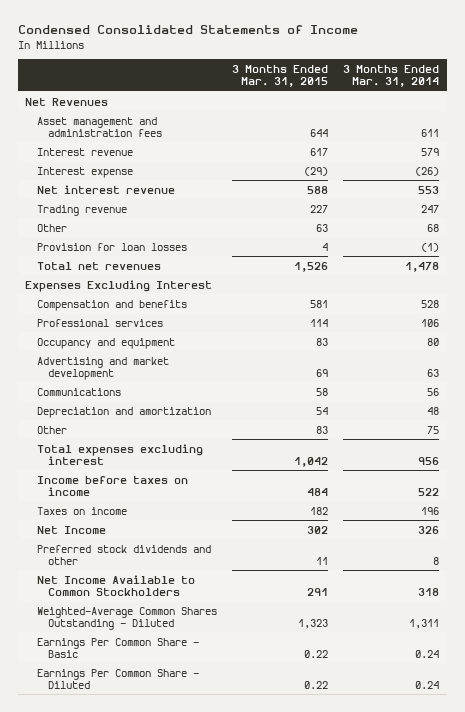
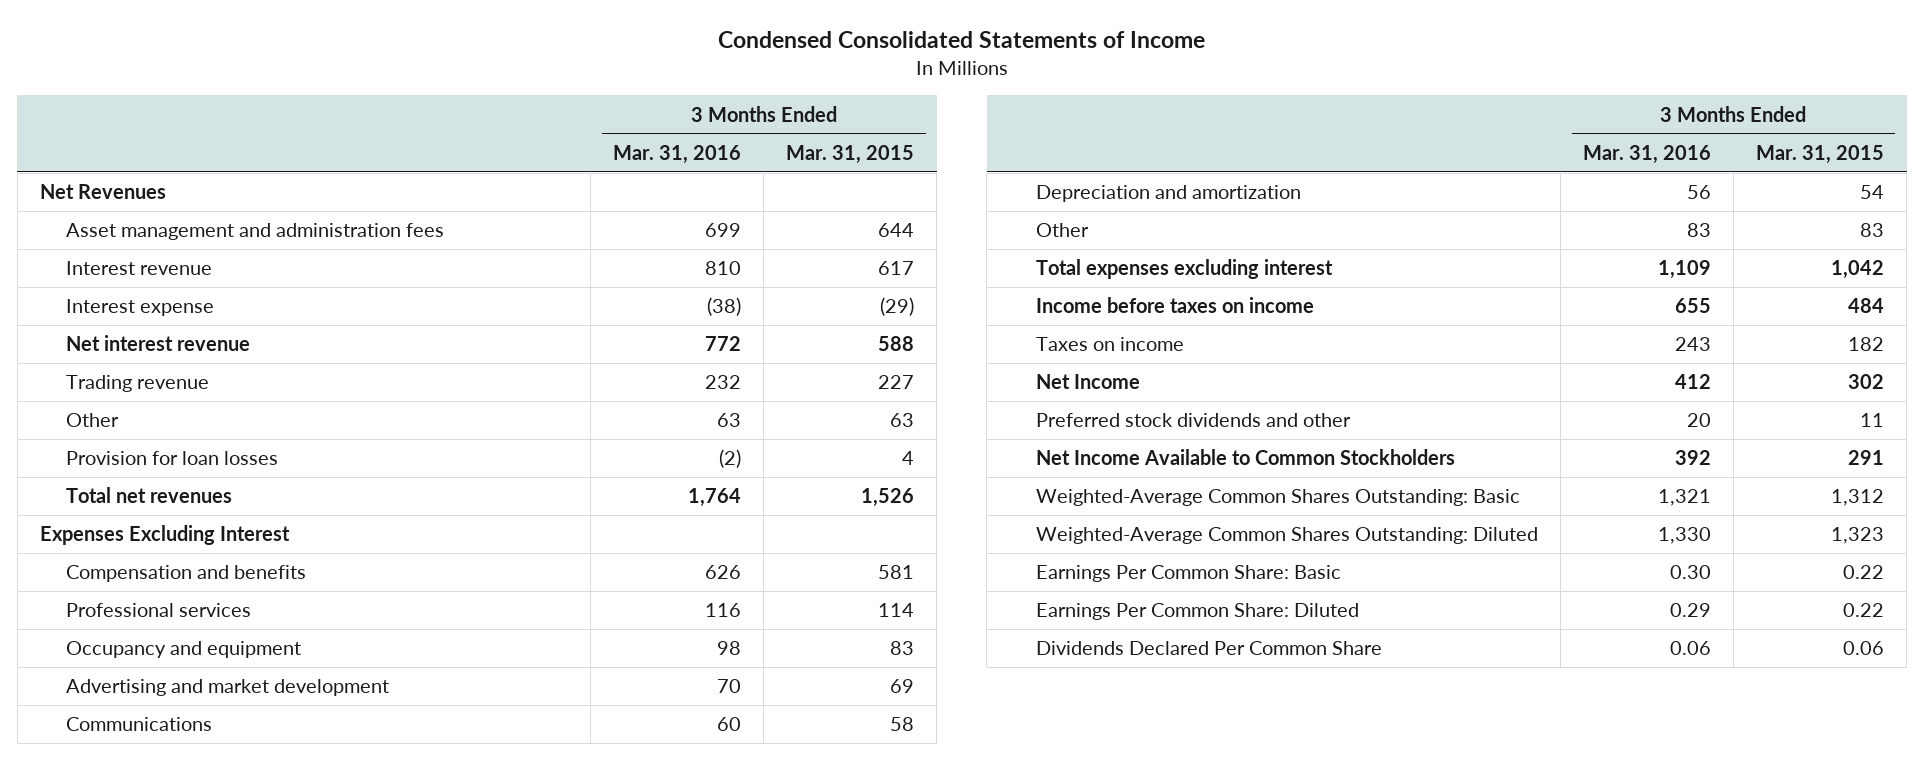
[343,64,440,88] 3 Months Ended Mar. 31, 2014 -> none
none -> [613,144,742,164] Mar. 31, 2016
none -> [1035,489,1520,507] Weighted-Average Common Shares Outstanding: Basic
[36,606,217,630] Weighted-Average Common Shares Outstanding - Diluted -> [1035,527,1538,545] Weighted-Average Common Shares Outstanding: Diluted
[36,637,199,658] Earnings Per Common Share - Basic -> [1035,565,1341,583] Earnings Per Common Share: Basic
[36,668,199,689] Earnings Per Common Share - Diluted -> [1035,603,1359,621] Earnings Per Common Share: Diluted
none -> [1035,641,1382,656] Dividends Declared Per Common Share

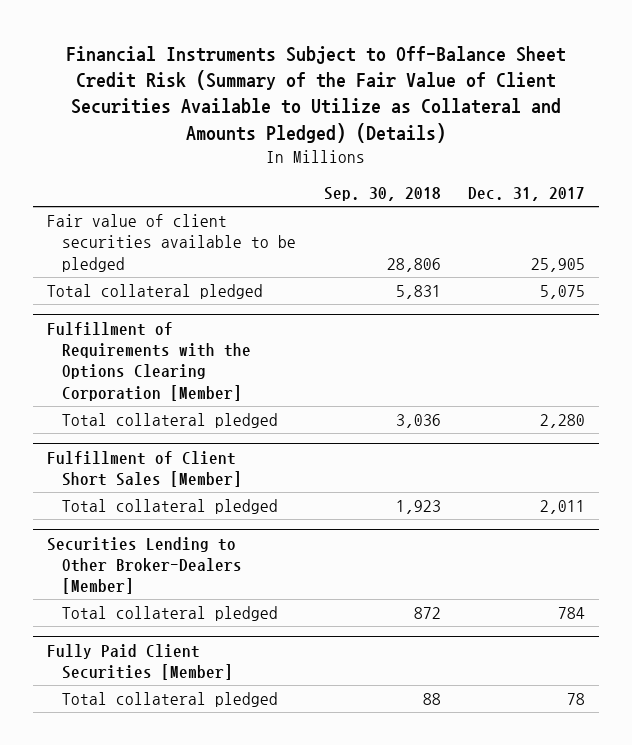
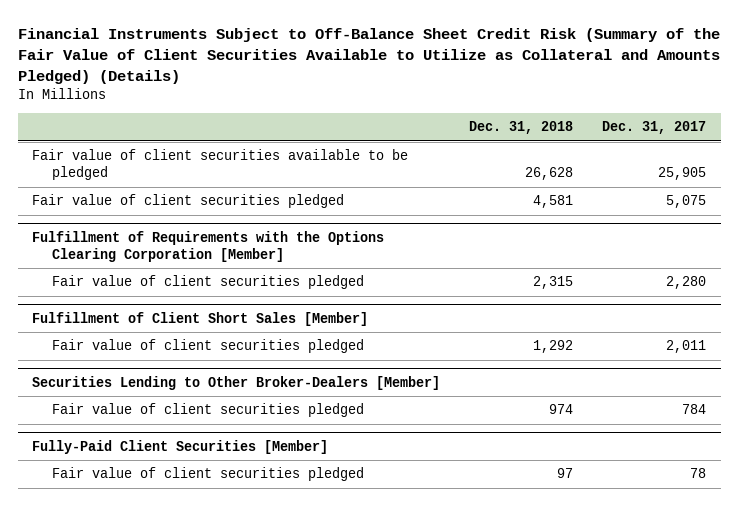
[323,186,441,201] Sep. 30, 2018 -> none
none -> [469,121,574,135] Dec. 31, 2018
[46,284,263,300] Total collateral pledged -> [32,194,345,209] Fair value of client securities pledged
[62,413,279,429] Total collateral pledged -> [52,275,365,290] Fair value of client securities pledged
[62,499,279,515] Total collateral pledged -> [52,339,365,354] Fair value of client securities pledged
[62,606,279,622] Total collateral pledged -> [52,403,365,418] Fair value of client securities pledged
[46,643,234,680] Fully Paid Client Securities [Member] -> [32,439,329,454] Fully-Paid Client Securities [Member]
[62,692,279,708] Total collateral pledged -> [52,467,365,482] Fair value of client securities pledged

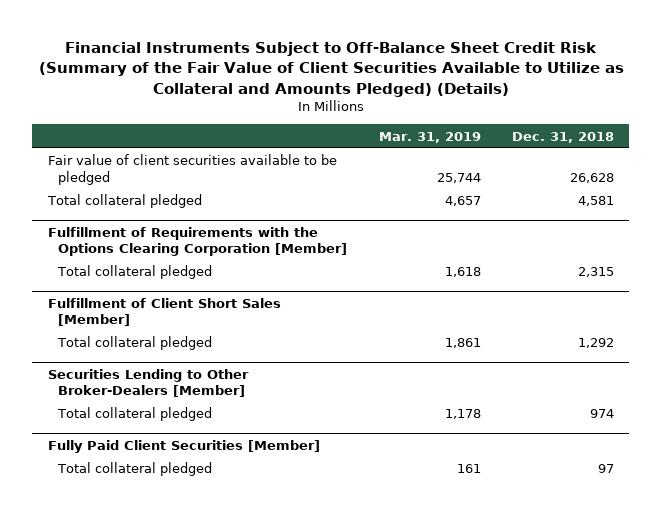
[602,121,707,135] Dec. 31, 2017 -> none
none -> [378,131,481,143] Mar. 31, 2019
[32,194,345,209] Fair value of client securities pledged -> [47,194,203,209] Total collateral pledged
[52,275,365,290] Fair value of client securities pledged -> [57,265,213,280] Total collateral pledged
[52,339,365,354] Fair value of client securities pledged -> [57,336,213,351] Total collateral pledged
[52,403,365,418] Fair value of client securities pledged -> [57,407,213,422] Total collateral pledged
[32,439,329,454] Fully-Paid Client Securities [Member] -> [48,439,321,453] Fully Paid Client Securities [Member]
[52,467,365,482] Fair value of client securities pledged -> [57,462,213,477] Total collateral pledged

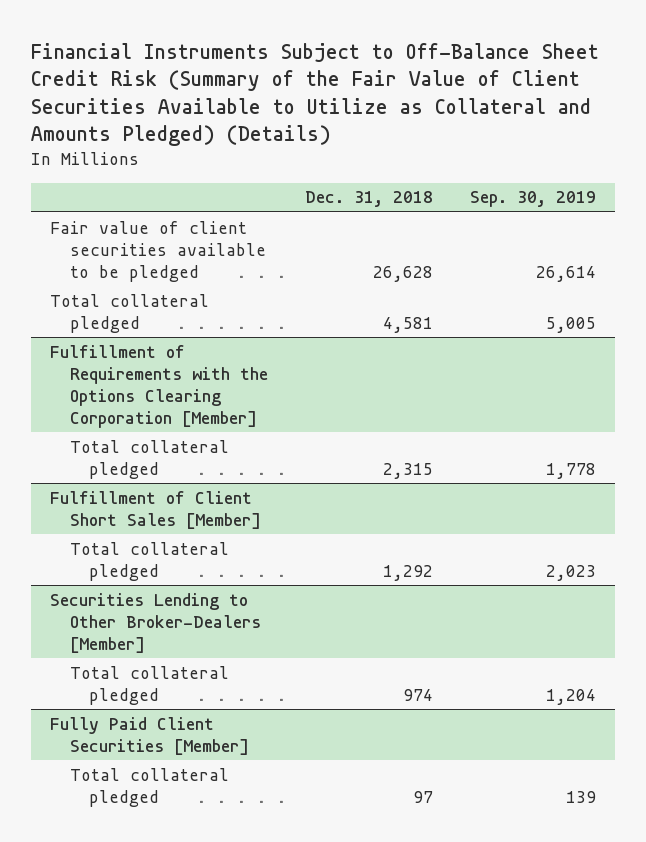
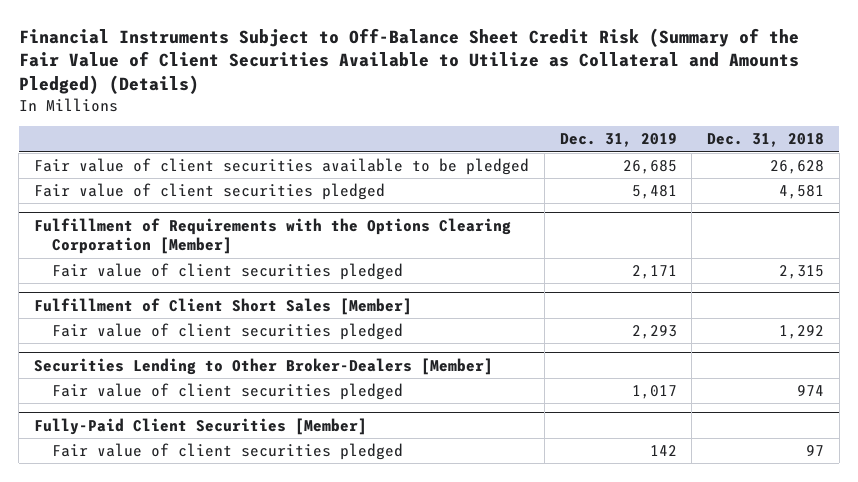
[469,191,596,208] Sep. 30, 2019 -> none
none -> [559,133,677,148] Dec. 31, 2019
[49,293,209,333] Total collateral pledged -> [34,183,386,201] Fair value of client securities pledged
[69,439,229,479] Total collateral pledged -> [52,263,404,281] Fair value of client securities pledged
[69,541,229,581] Total collateral pledged -> [52,323,404,341] Fair value of client securities pledged
[69,665,229,705] Total collateral pledged -> [52,383,404,401] Fair value of client securities pledged
[49,716,249,755] Fully Paid Client Securities [Member] -> [34,417,368,435] Fully-Paid Client Securities [Member]
[69,767,229,807] Total collateral pledged -> [52,443,404,461] Fair value of client securities pledged

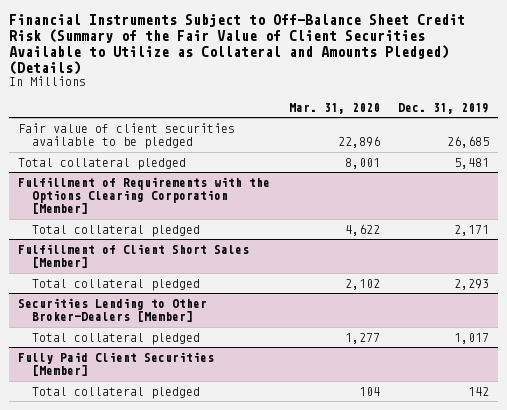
[707,133,825,148] Dec. 31, 2018 -> none
none -> [288,102,380,114] Mar. 31, 2020
[34,183,386,201] Fair value of client securities pledged -> [18,157,187,170] Total collateral pledged
[52,263,404,281] Fair value of client securities pledged -> [32,224,201,237] Total collateral pledged
[52,323,404,341] Fair value of client securities pledged -> [32,278,201,291] Total collateral pledged
[52,383,404,401] Fair value of client securities pledged -> [32,332,201,345] Total collateral pledged
[34,417,368,435] Fully-Paid Client Securities [Member] -> [18,351,215,377] Fully Paid Client Securities [Member]
[52,443,404,461] Fair value of client securities pledged -> [32,386,201,399] Total collateral pledged

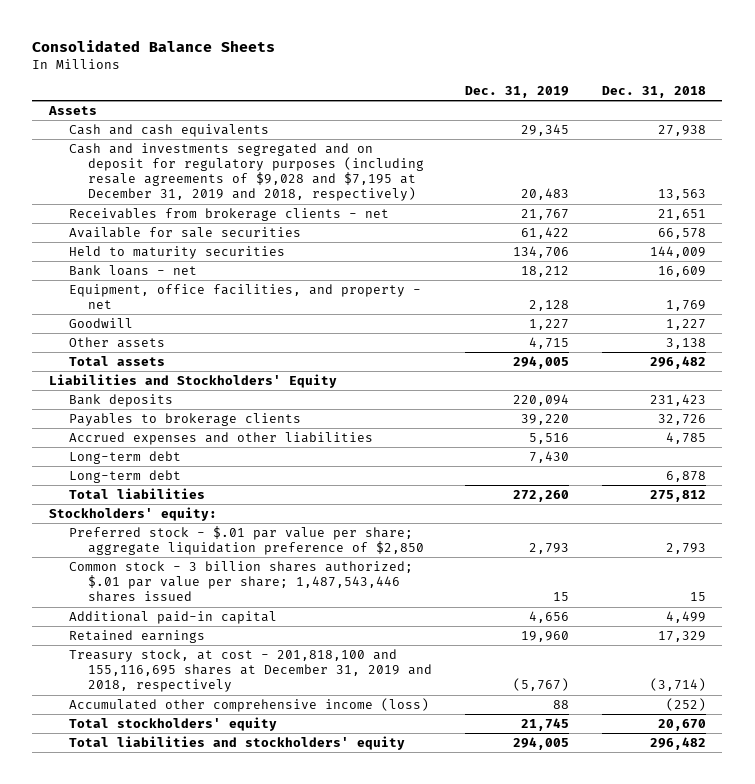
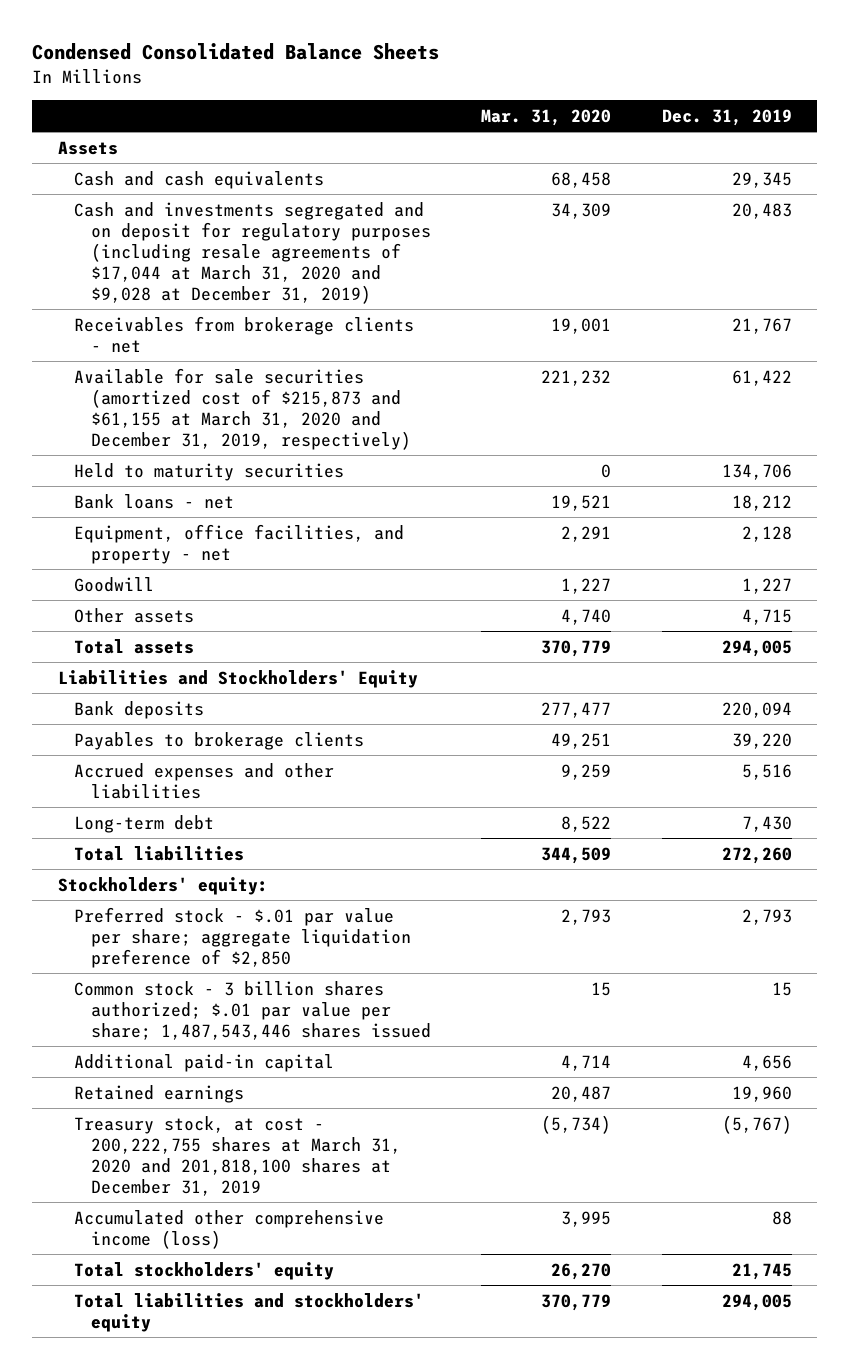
[32,39,276,52] Consolidated Balance Sheets -> [32,43,440,61] Condensed Consolidated Balance Sheets
[601,86,706,99] Dec. 31, 2018 -> none
none -> [481,108,612,126] Mar. 31, 2020
[68,143,425,202] Cash and investments segregated and on deposit for regulatory purposes (including resale agreements of $9,028 and $7,195 at December 31, 2019 and 2018, respectively) -> [74,201,432,304] Cash and investments segregated and on deposit for regulatory purposes (including resale agreements of $17,044 at March 31, 2020 and $9,028 at December 31, 2019)
[68,227,301,239] Available for sale securities -> [74,367,412,450] Available for sale securities (amortized cost of $215,873 and $61,155 at March 31, 2020 and December 31, 2019, respectively)
[68,470,181,484] Long-term debt -> none
[68,649,433,693] Treasury stock, at cost - 201,818,100 and 155,116,695 shares at December 31, 2019 and 2018, respectively -> [74,1115,402,1196] Treasury stock, at cost - 200,222,755 shares at March 31, 2020 and 201,818,100 shares at December 31, 2019

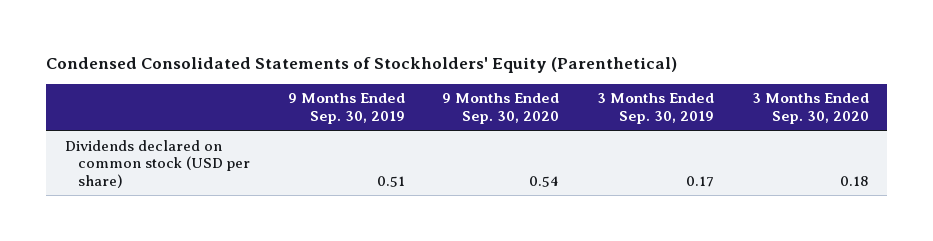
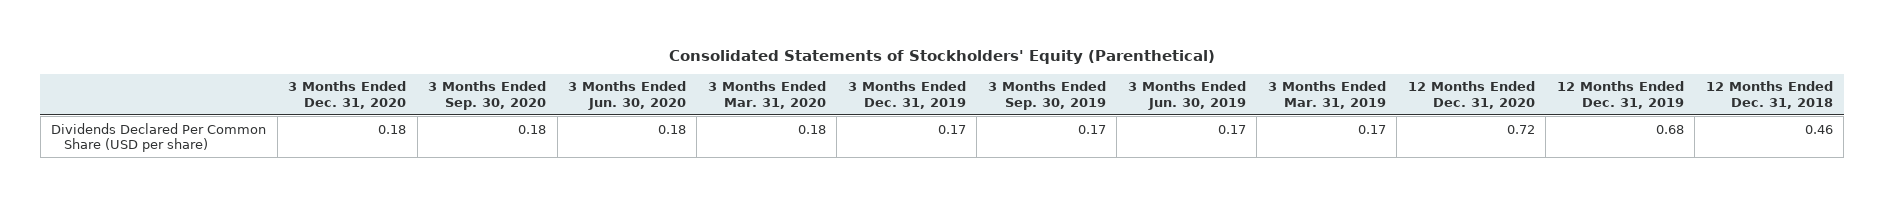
[45,56,677,73] Condensed Consolidated Statements of Stockholders' Equity (Parenthetical) -> [668,49,1215,64] Consolidated Statements of Stockholders' Equity (Parenthetical)
[287,93,405,124] 9 Months Ended Sep. 30, 2019 -> none
[442,93,560,124] 9 Months Ended Sep. 30, 2020 -> none
none -> [288,81,407,109] 3 Months Ended Dec. 31, 2020
none -> [567,81,686,110] 3 Months Ended Jun. 30, 2020
none -> [707,81,826,109] 3 Months Ended Mar. 31, 2020
none -> [847,81,966,109] 3 Months Ended Dec. 31, 2019
none -> [1127,81,1246,110] 3 Months Ended Jun. 30, 2019
none -> [1267,81,1386,109] 3 Months Ended Mar. 31, 2019
none -> [1407,81,1535,109] 12 Months Ended Dec. 31, 2020
none -> [1556,81,1684,109] 12 Months Ended Dec. 31, 2019
none -> [1705,81,1833,109] 12 Months Ended Dec. 31, 2018
[64,139,250,188] Dividends declared on common stock (USD per share) -> [51,122,267,153] Dividends Declared Per Common Share (USD per share)

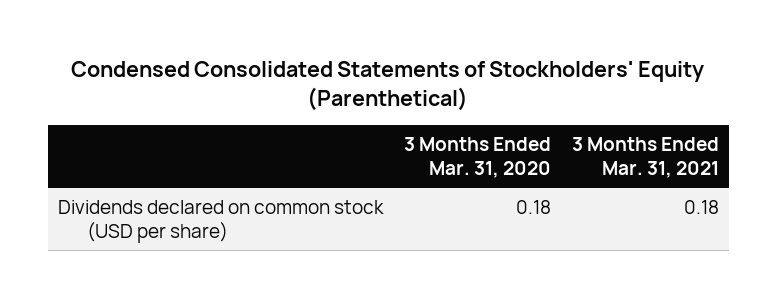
[668,49,1215,64] Consolidated Statements of Stockholders' Equity (Parenthetical) -> [71,61,705,112] Condensed Consolidated Statements of Stockholders' Equity (Parenthetical)
[288,81,407,109] 3 Months Ended Dec. 31, 2020 -> none
[428,81,547,110] 3 Months Ended Sep. 30, 2020 -> none
[567,81,686,110] 3 Months Ended Jun. 30, 2020 -> none
[847,81,966,109] 3 Months Ended Dec. 31, 2019 -> none
[987,81,1106,110] 3 Months Ended Sep. 30, 2019 -> none
[1127,81,1246,110] 3 Months Ended Jun. 30, 2019 -> none
[1267,81,1386,109] 3 Months Ended Mar. 31, 2019 -> none
[1407,81,1535,109] 12 Months Ended Dec. 31, 2020 -> none
[1556,81,1684,109] 12 Months Ended Dec. 31, 2019 -> none
[1705,81,1833,109] 12 Months Ended Dec. 31, 2018 -> none
none -> [571,137,719,179] 3 Months Ended Mar. 31, 2021
[51,122,267,153] Dividends Declared Per Common Share (USD per share) -> [58,200,385,243] Dividends declared on common stock (USD per share)

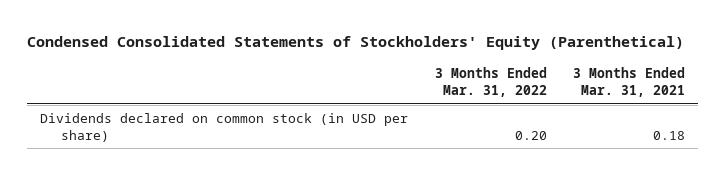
[403,137,551,179] 3 Months Ended Mar. 31, 2020 -> none
none -> [434,67,547,98] 3 Months Ended Mar. 31, 2022
[58,200,385,243] Dividends declared on common stock (USD per share) -> [40,112,409,142] Dividends declared on common stock (in USD per share)

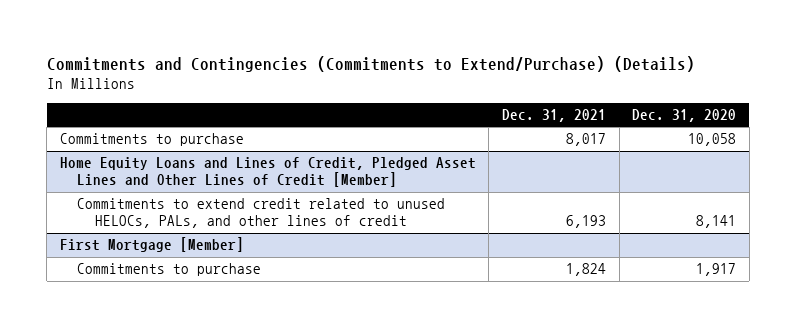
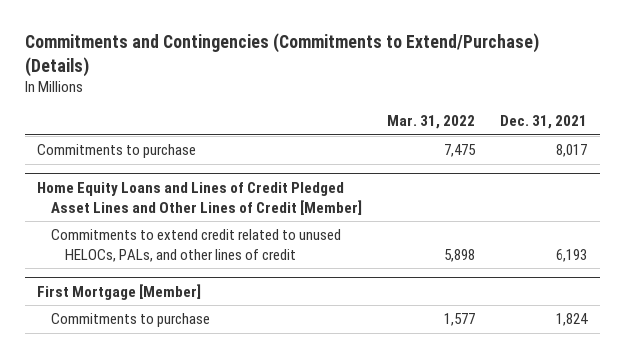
[632,108,737,122] Dec. 31, 2020 -> none
none -> [387,115,476,130] Mar. 31, 2022
[59,157,476,188] Home Equity Loans and Lines of Credit, Pledged Asset Lines and Other Lines of Credit [Member] -> [37,181,363,215] Home Equity Loans and Lines of Credit Pledged Asset Lines and Other Lines of Credit [Member]

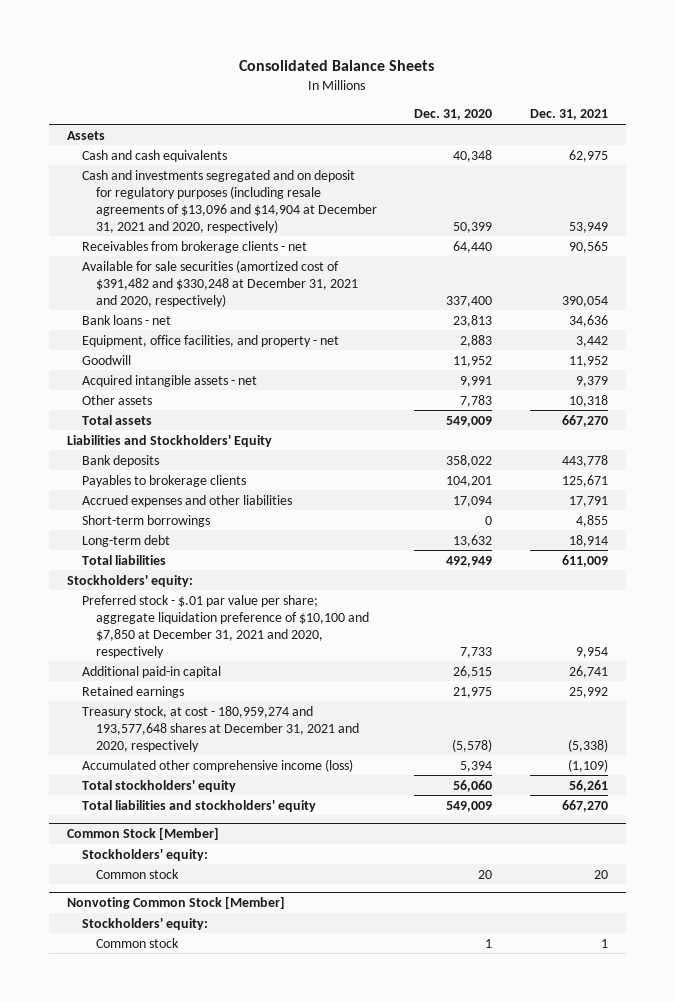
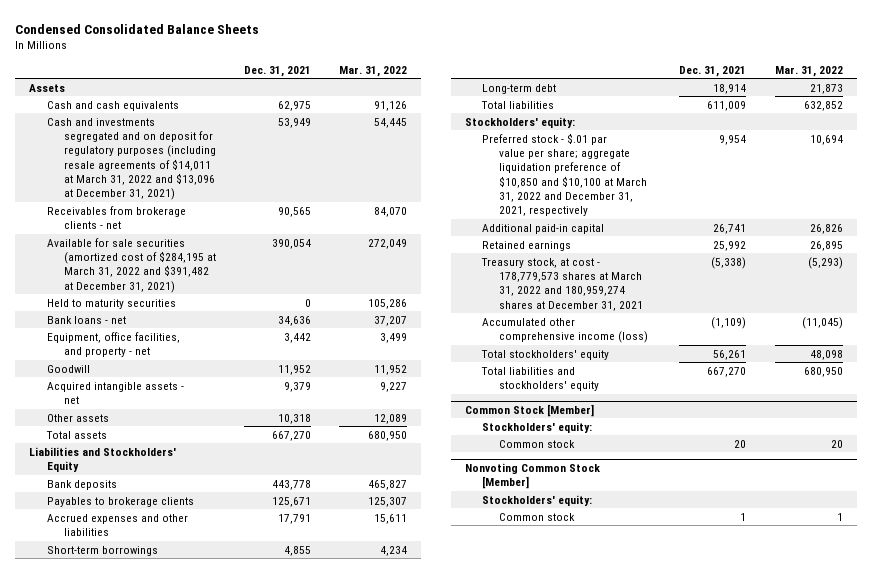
[239,59,435,71] Consolidated Balance Sheets -> [15,23,260,34] Condensed Consolidated Balance Sheets
[414,109,493,121] Dec. 31, 2020 -> none
none -> [339,65,408,77] Mar. 31, 2022
[81,169,378,233] Cash and investments segregated and on deposit for regulatory purposes (including resale agreements of $13,096 and $14,904 at December 31, 2021 and 2020, respectively) -> [46,117,216,201] Cash and investments segregated and on deposit for regulatory purposes (including resale agreements of $14,011 at March 31, 2022 and $13,096 at December 31, 2021)
[81,259,359,307] Available for sale securities (amortized cost of $391,482 and $330,248 at December 31, 2021 and 2020, respectively) -> [46,237,216,293] Available for sale securities (amortized cost of $284,195 at March 31, 2022 and $391,482 at December 31, 2021)
none -> [46,298,176,309] Held to maturity securities
[81,594,370,658] Preferred stock - $.01 par value per share; aggregate liquidation preference of $10,100 and $7,850 at December 31, 2021 and 2020, respectively -> [481,132,648,217] Preferred stock - $.01 par value per share; aggregate liquidation preference of $10,850 and $10,100 at March 31, 2022 and December 31, 2021, respectively
[81,705,360,752] Treasury stock, at cost - 180,959,274 and 193,577,648 shares at December 31, 2021 and 2020, respectively -> [480,257,644,311] Treasury stock, at cost - 178,779,573 shares at March 31, 2022 and 180,959,274 shares at December 31, 2021

